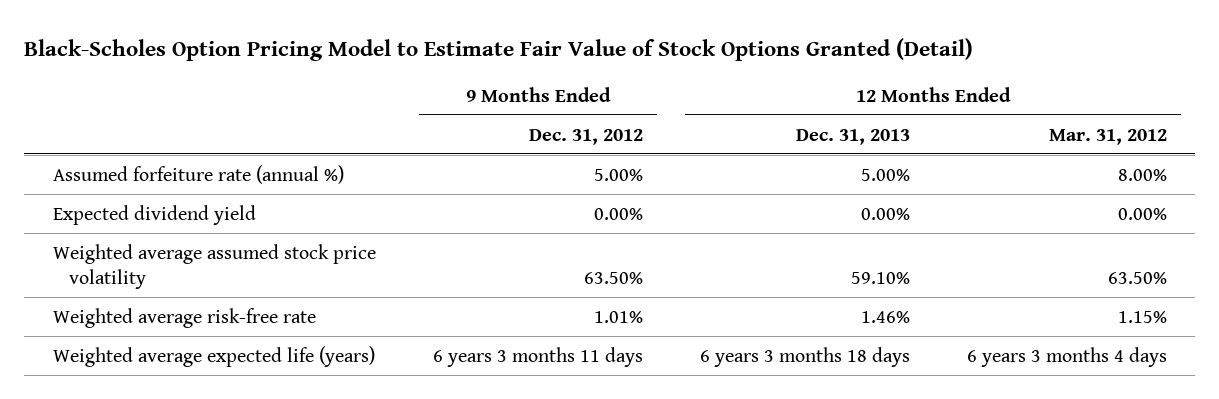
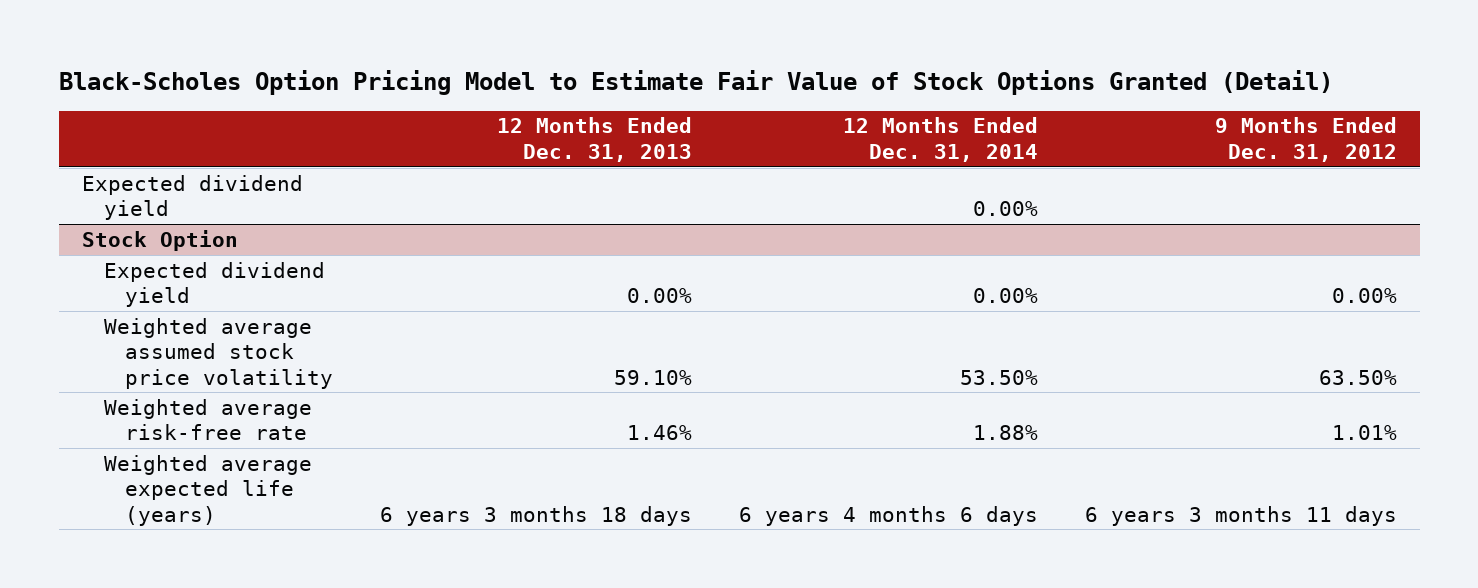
[1048,128,1167,145] Mar. 31, 2012 -> none
none -> [842,117,1038,162] 12 Months Ended Dec. 31, 2014
[52,164,344,184] Assumed forfeiture rate (annual %) -> none
none -> [81,174,303,221] Expected dividend yield
none -> [81,229,238,251] Stock Option

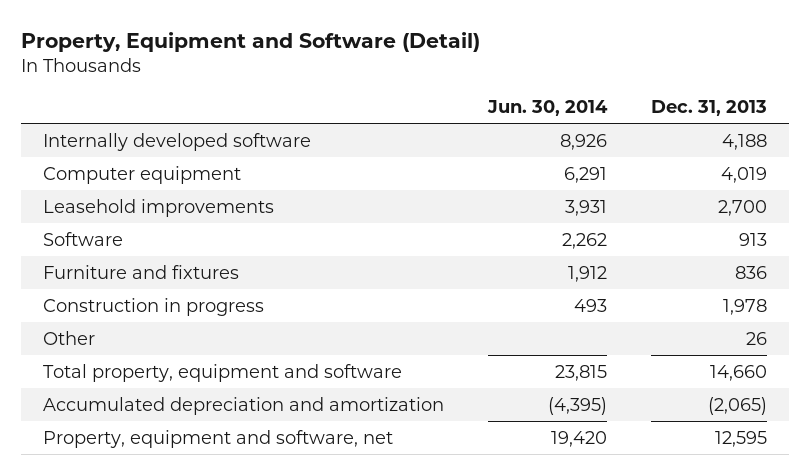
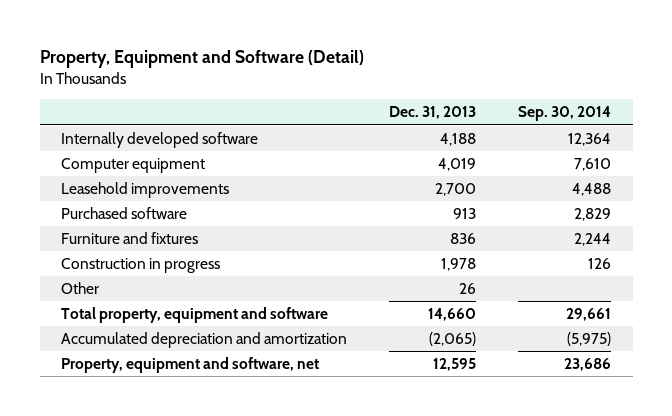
[486,99,608,116] Jun. 30, 2014 -> none
none -> [518,106,612,122] Sep. 30, 2014
[42,231,123,246] Software -> [60,207,187,220] Purchased software

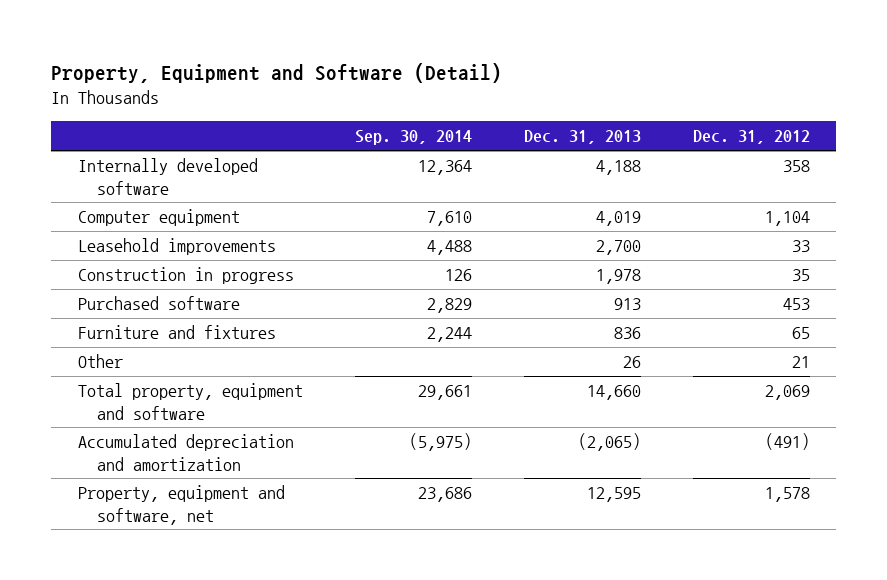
none -> [692,130,810,145] Dec. 31, 2012
[60,258,220,274] Construction in progress -> [77,267,294,285] Construction in progress

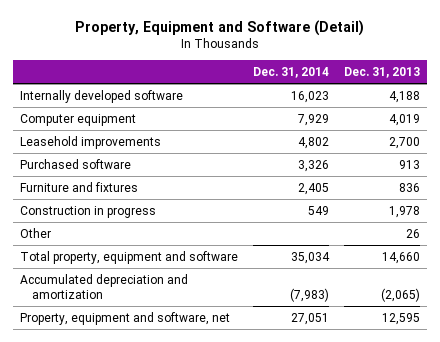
[354,130,472,146] Sep. 30, 2014 -> none
[692,130,810,145] Dec. 31, 2012 -> none
none -> [253,67,330,79] Dec. 31, 2014
[77,267,294,285] Construction in progress -> [20,205,157,218] Construction in progress

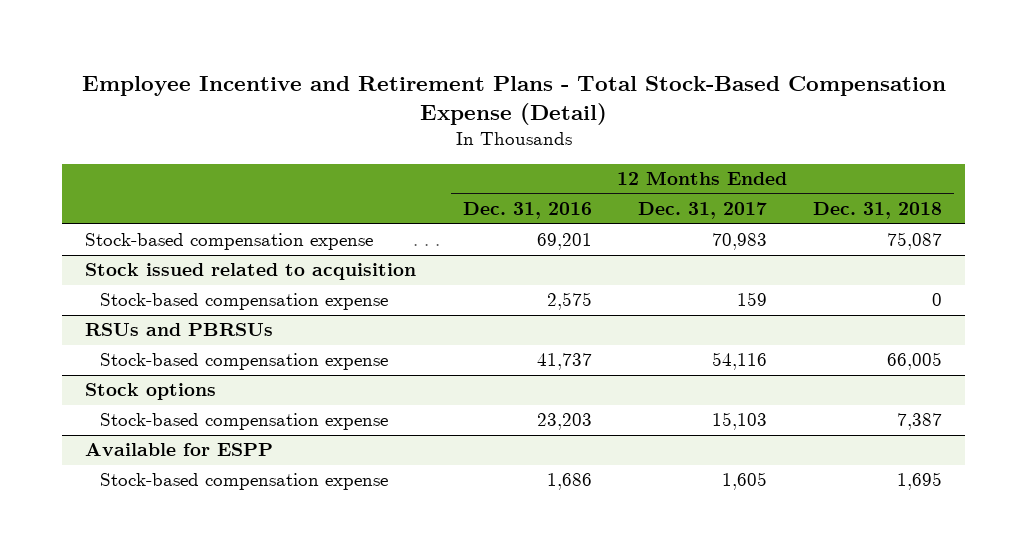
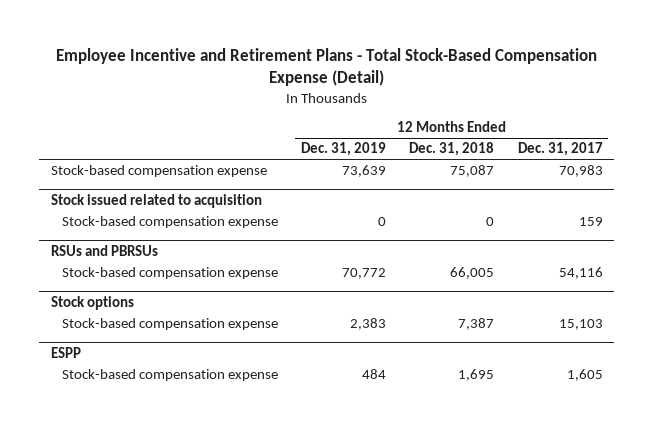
[462,202,592,220] Dec. 31, 2016 -> none
none -> [301,142,387,157] Dec. 31, 2019
[85,443,274,457] Available for ESPP -> [50,346,81,358] ESPP

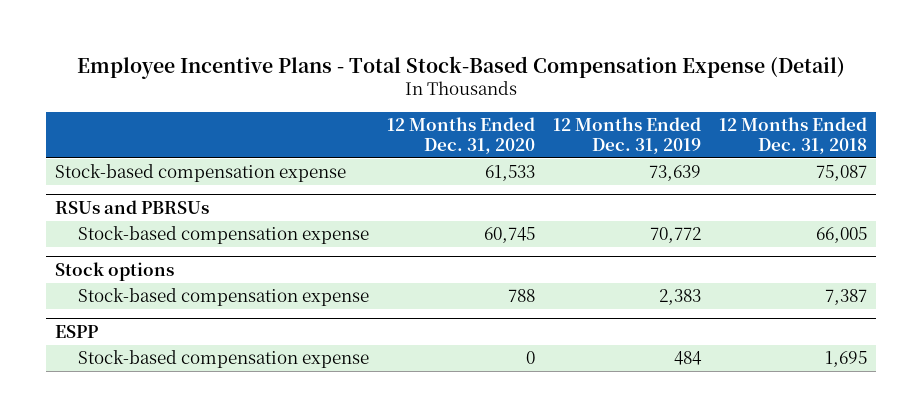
[55,48,597,87] Employee Incentive and Retirement Plans - Total Stock-Based Compensation Expense (Detail) -> [76,55,845,79] Employee Incentive Plans - Total Stock-Based Compensation Expense (Detail)
[517,142,603,157] Dec. 31, 2017 -> none
none -> [387,117,536,155] 12 Months Ended Dec. 31, 2020
[50,193,262,208] Stock issued related to acquisition -> none
[61,216,278,229] Stock-based compensation expense -> none

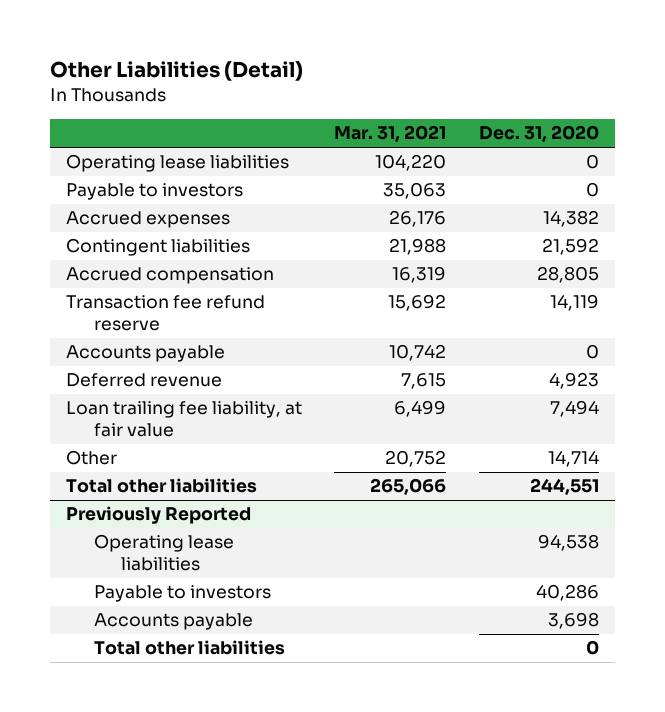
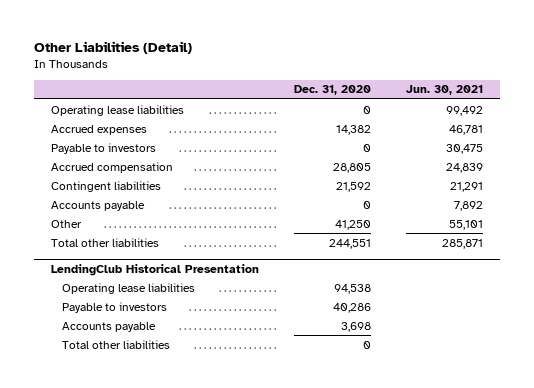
[334,125,447,143] Mar. 31, 2021 -> none
none -> [405,85,483,96] Jun. 30, 2021
[66,183,244,201] Payable to investors -> [51,142,157,154] Payable to investors
[66,295,266,332] Transaction fee refund reserve -> none
[66,238,251,257] Contingent liabilities -> [51,180,162,192] Contingent liabilities
[66,373,223,388] Deferred revenue -> none
[66,401,303,438] Loan trailing fee liability, at fair value -> none
[547,450,599,468] 14,714 -> [334,219,371,230] 41,250
[66,506,252,525] Previously Reported -> [51,263,260,276] LendingClub Historical Presentation

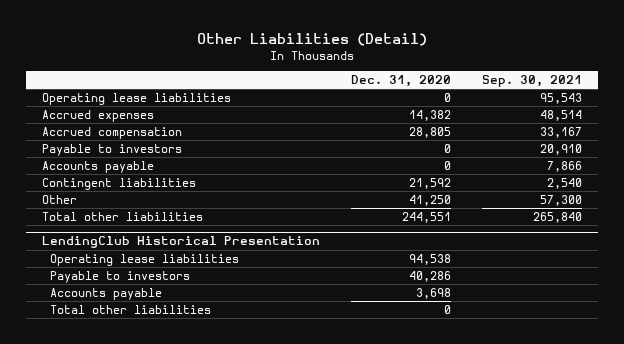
[405,85,483,96] Jun. 30, 2021 -> none
none -> [481,75,582,88] Sep. 30, 2021
[51,142,157,154] Payable to investors -> [41,144,182,157] Payable to investors
[51,180,162,192] Contingent liabilities -> [41,178,196,191] Contingent liabilities

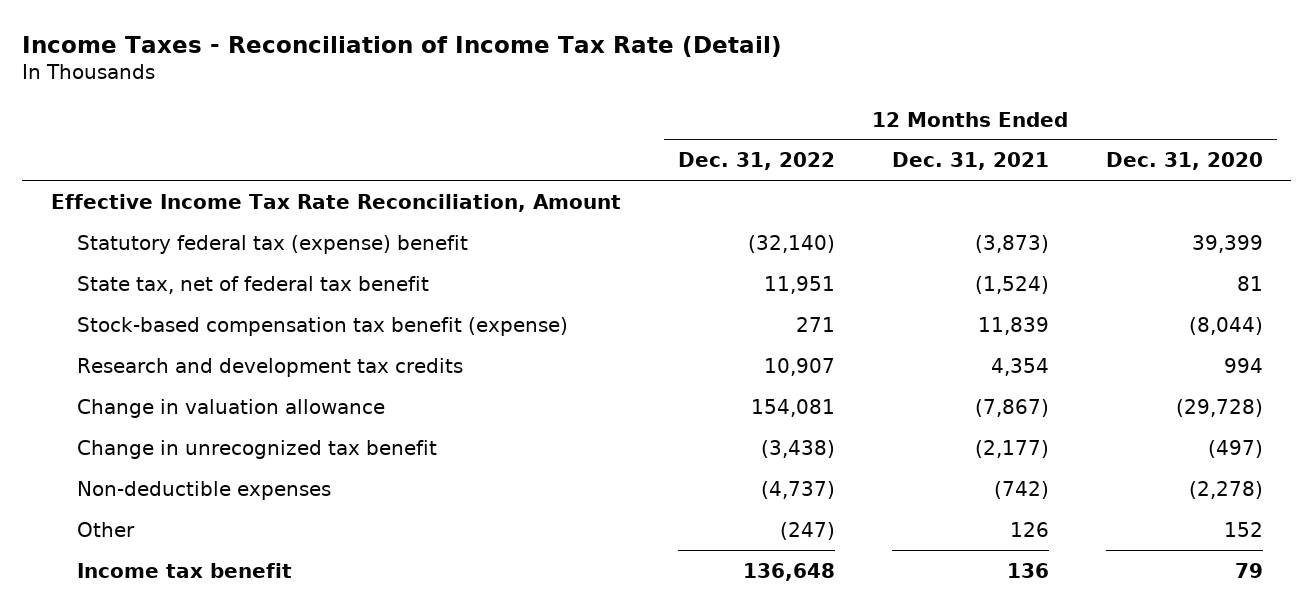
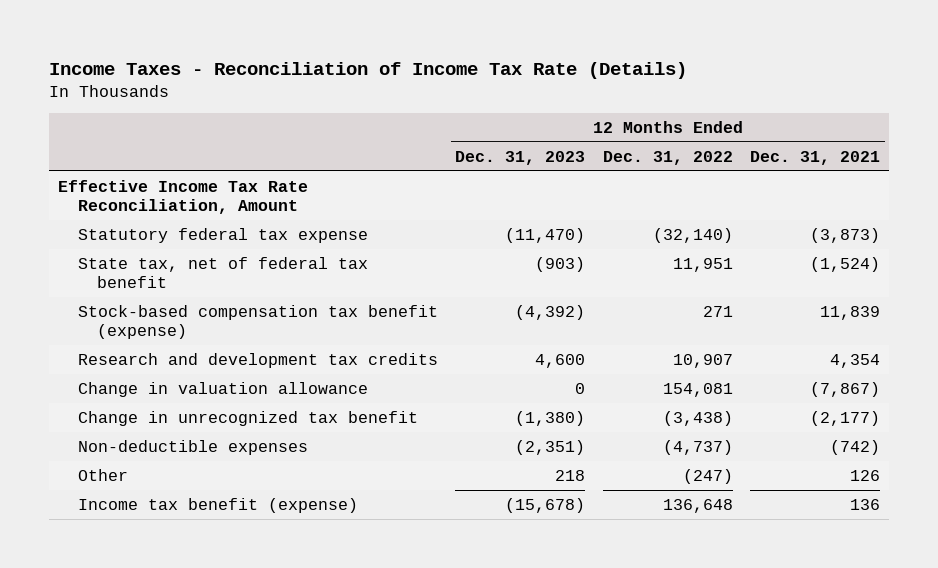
[22,35,783,57] Income Taxes - Reconciliation of Income Tax Rate (Detail) -> [49,61,688,79] Income Taxes - Reconciliation of Income Tax Rate (Details)
[1105,152,1263,171] Dec. 31, 2020 -> none
none -> [455,150,586,165] Dec. 31, 2023
[77,234,469,254] Statutory federal tax (expense) benefit -> [77,227,368,243] Statutory federal tax expense
[77,562,293,578] Income tax benefit -> [77,497,358,513] Income tax benefit (expense)

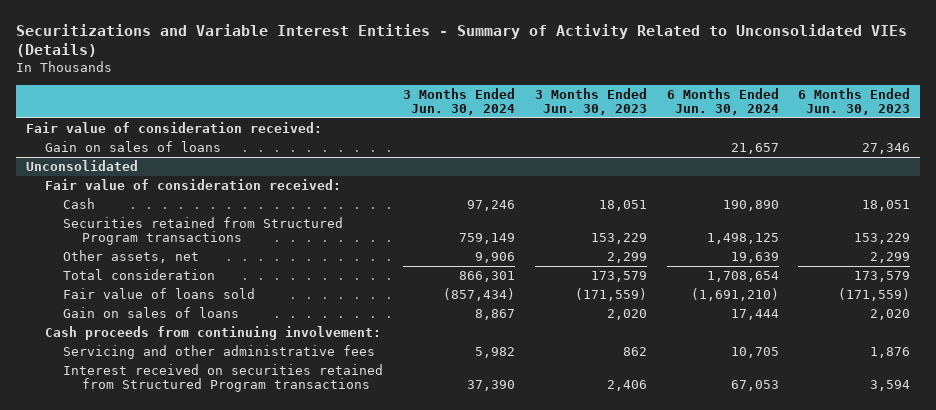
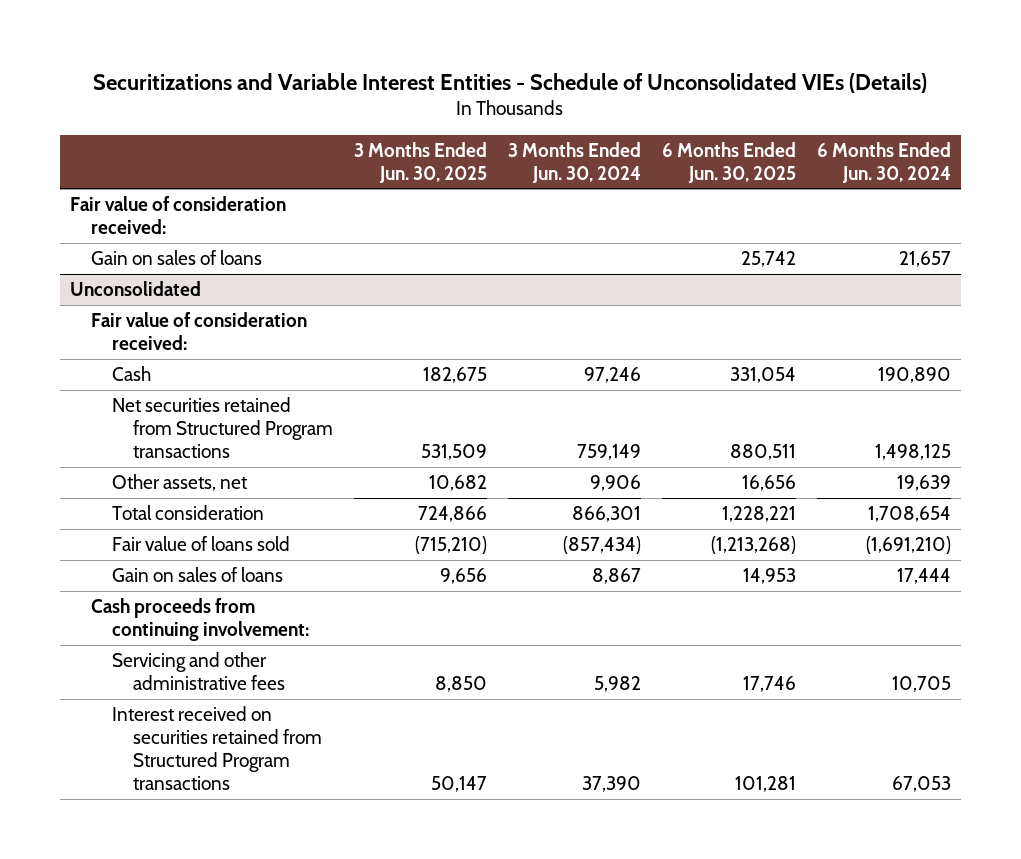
[16,23,908,58] Securitizations and Variable Interest Entities - Summary of Activity Related to Unconsolidated VIEs (Details) -> [93,72,928,93] Securitizations and Variable Interest Entities - Schedule of Unconsolidated VIEs (Details)
[534,87,647,116] 3 Months Ended Jun. 30, 2023 -> none
[798,87,911,116] 6 Months Ended Jun. 30, 2023 -> none
none -> [353,141,487,183] 3 Months Ended Jun. 30, 2025
none -> [661,141,796,183] 6 Months Ended Jun. 30, 2025
[63,216,344,246] Securities retained from Structured Program transactions -> [111,397,333,458] Net securities retained from Structured Program transactions

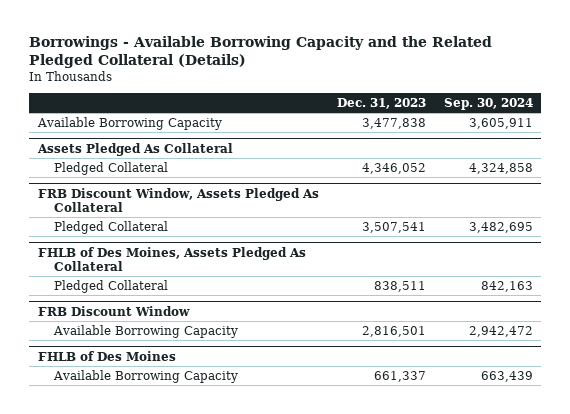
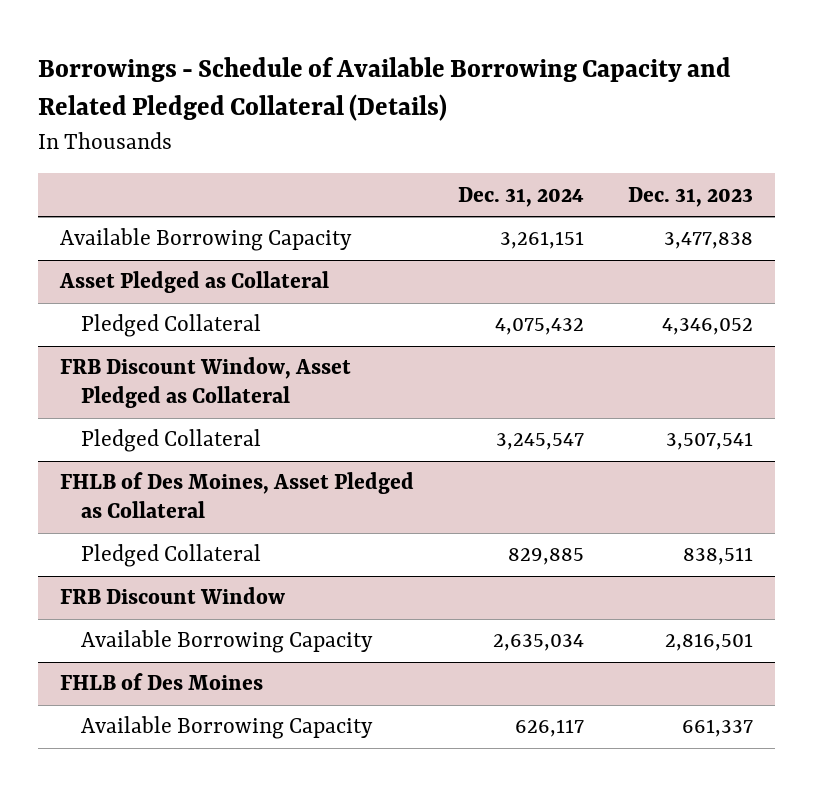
[28,36,492,69] Borrowings - Available Borrowing Capacity and the Related Pledged Collateral (Details) -> [38,56,732,122] Borrowings - Schedule of Available Borrowing Capacity and Related Pledged Collateral (Details)
[443,97,533,110] Sep. 30, 2024 -> none
none -> [458,186,585,207] Dec. 31, 2024
[36,142,233,156] Assets Pledged As Collateral -> [59,271,330,294] Asset Pledged as Collateral
[37,187,319,212] FRB Discount Window, Assets Pledged As Collateral -> [60,357,352,409] FRB Discount Window, Asset Pledged as Collateral
[37,246,306,271] FHLB of Des Moines, Assets Pledged As Collateral -> [60,472,415,519] FHLB of Des Moines, Asset Pledged as Collateral

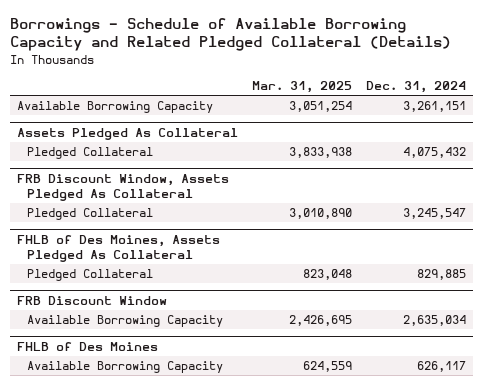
[628,186,754,207] Dec. 31, 2023 -> none
none -> [252,81,353,94] Mar. 31, 2025
[59,271,330,294] Asset Pledged as Collateral -> [16,127,238,140] Assets Pledged As Collateral
[60,357,352,409] FRB Discount Window, Asset Pledged as Collateral -> [16,173,229,201] FRB Discount Window, Assets Pledged As Collateral
[60,472,415,519] FHLB of Des Moines, Asset Pledged as Collateral -> [16,234,220,262] FHLB of Des Moines, Assets Pledged As Collateral

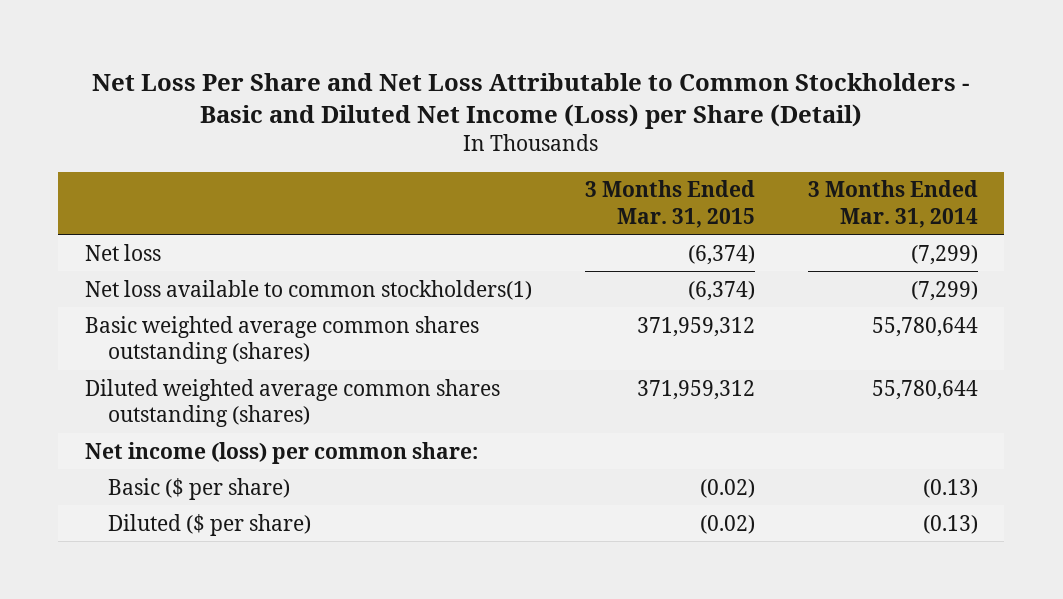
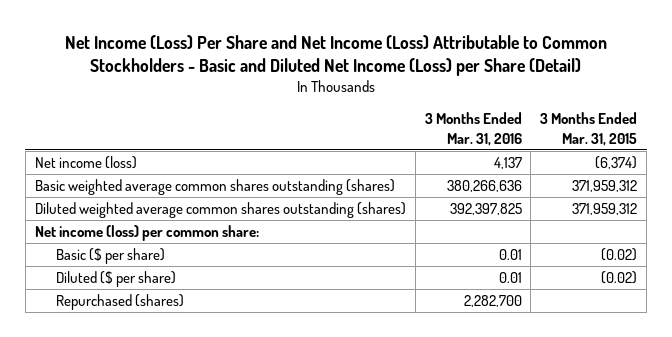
[92,72,970,129] Net Loss Per Share and Net Loss Attributable to Common Stockholders - Basic and Diluted Net Income (Loss) per Share (Detail) -> [65,34,608,76] Net Income (Loss) Per Share and Net Income (Loss) Attributable to Common Stockholders - Basic and Diluted Net Income (Loss) per Share (Detail)
[807,180,978,228] 3 Months Ended Mar. 31, 2014 -> none
none -> [424,112,522,146] 3 Months Ended Mar. 31, 2016
[84,279,532,300] Net loss available to common stockholders(1) -> none
[84,243,161,261] Net loss -> [34,156,137,170] Net income (loss)
none -> [55,294,184,311] Repurchased (shares)

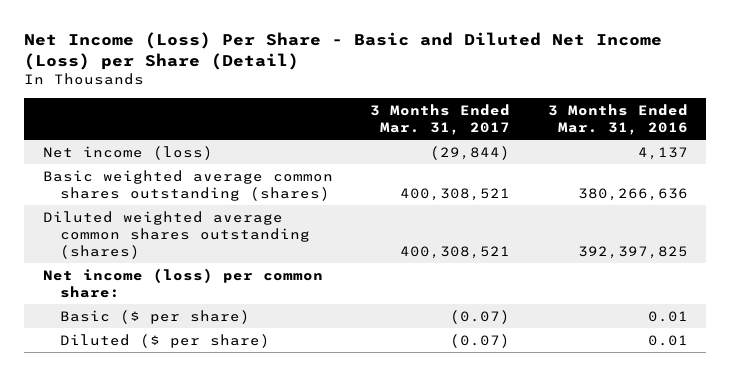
[65,34,608,76] Net Income (Loss) Per Share and Net Income (Loss) Attributable to Common Stockholders - Basic and Diluted Net Income (Loss) per Share (Detail) -> [24,32,663,71] Net Income (Loss) Per Share - Basic and Diluted Net Income (Loss) per Share (Detail)
[540,112,638,146] 3 Months Ended Mar. 31, 2015 -> none
none -> [370,103,511,135] 3 Months Ended Mar. 31, 2017
[55,294,184,311] Repurchased (shares) -> none

